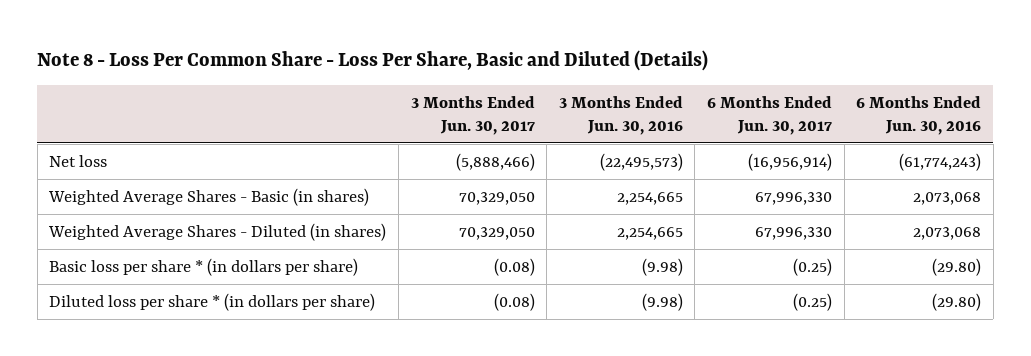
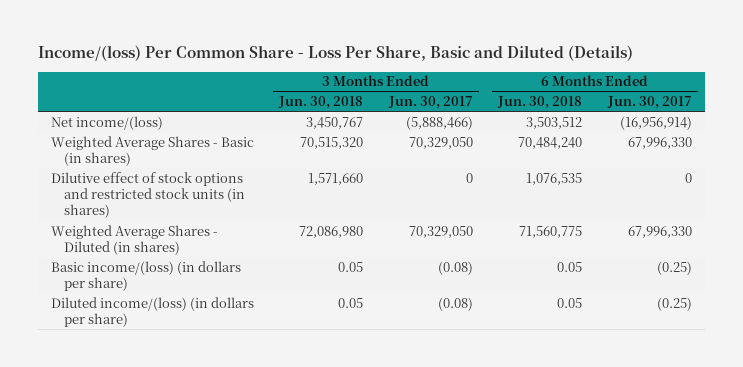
[37,50,709,72] Note 8 - Loss Per Common Share - Loss Per Share, Basic and Diluted (Details) -> [38,45,634,62] Income/(loss) Per Common Share - Loss Per Share, Basic and Diluted (Details)
[558,96,683,135] 3 Months Ended Jun. 30, 2016 -> none
[856,96,982,135] 6 Months Ended Jun. 30, 2016 -> none
none -> [278,96,364,110] Jun. 30, 2018
none -> [497,96,583,110] Jun. 30, 2018
[49,154,108,167] Net loss -> [50,115,163,130] Net income/(loss)
none -> [50,171,246,219] Dilutive effect of stock options and restricted stock units (in shares)
[49,257,359,276] Basic loss per share * (in dollars per share) -> [50,260,241,292] Basic income/(loss) (in dollars per share)
[49,292,376,311] Diluted loss per share * (in dollars per share) -> [50,296,254,328] Diluted income/(loss) (in dollars per share)

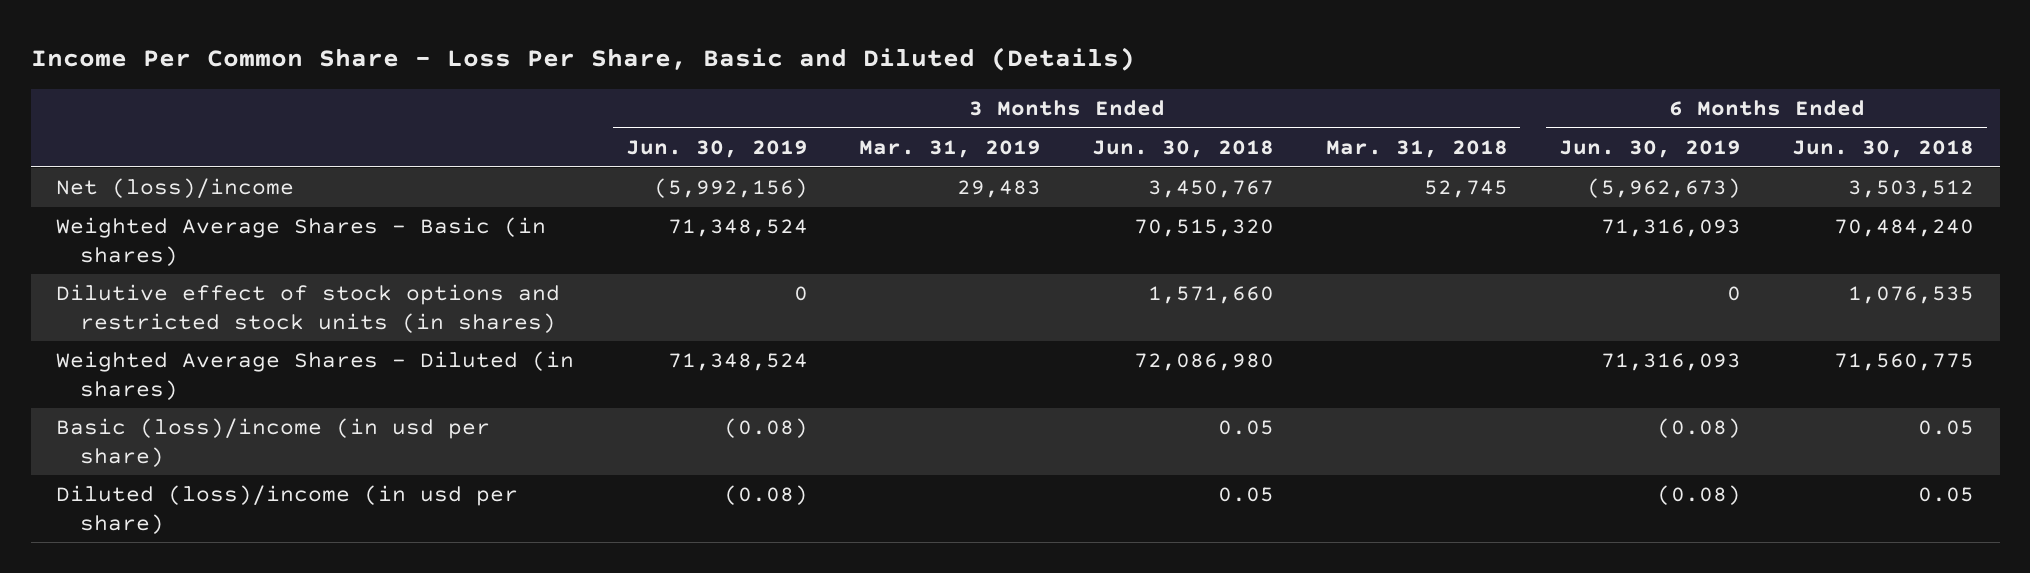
[38,45,634,62] Income/(loss) Per Common Share - Loss Per Share, Basic and Diluted (Details) -> [30,47,1135,72] Income Per Common Share - Loss Per Share, Basic and Diluted (Details)
[387,96,473,110] Jun. 30, 2017 -> none
[606,96,692,110] Jun. 30, 2017 -> none
none -> [625,140,808,159] Jun. 30, 2019
none -> [858,140,1041,159] Mar. 31, 2019
none -> [1325,140,1508,159] Mar. 31, 2018
none -> [1558,140,1741,159] Jun. 30, 2019
[50,115,163,130] Net income/(loss) -> [56,178,295,199] Net (loss)/income
[50,260,241,292] Basic income/(loss) (in dollars per share) -> [56,418,491,467] Basic (loss)/income (in usd per share)
[50,296,254,328] Diluted income/(loss) (in dollars per share) -> [56,485,519,534] Diluted (loss)/income (in usd per share)

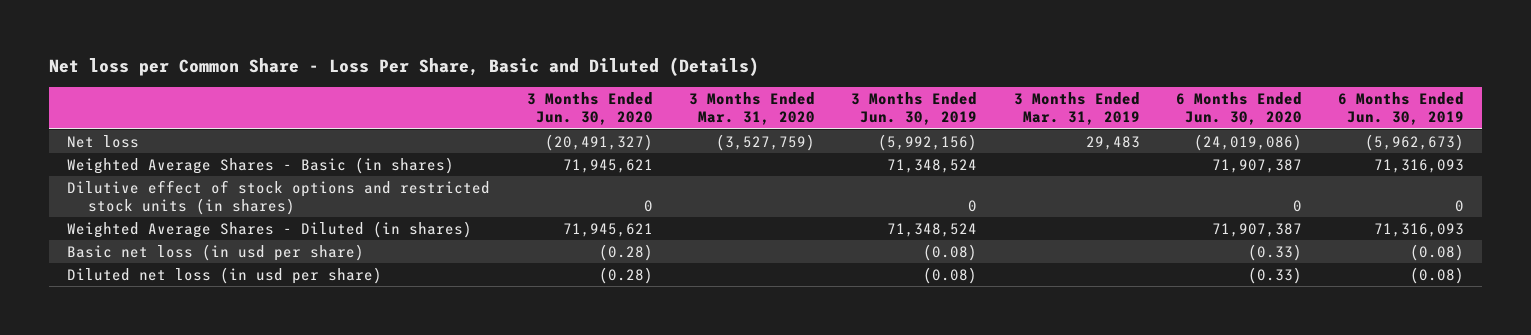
[30,47,1135,72] Income Per Common Share - Loss Per Share, Basic and Diluted (Details) -> [49,57,760,77] Net loss per Common Share - Loss Per Share, Basic and Diluted (Details)
[1092,140,1275,159] Jun. 30, 2018 -> none
[1325,140,1508,159] Mar. 31, 2018 -> none
[1792,140,1975,159] Jun. 30, 2018 -> none
none -> [526,92,653,126] 3 Months Ended Jun. 30, 2020
none -> [688,92,815,126] 3 Months Ended Mar. 31, 2020
none -> [1175,92,1302,126] 6 Months Ended Jun. 30, 2020
[56,178,295,199] Net (loss)/income -> [67,134,140,148] Net loss
[56,418,491,467] Basic (loss)/income (in usd per share) -> [67,243,365,261] Basic net loss (in usd per share)
[56,485,519,534] Diluted (loss)/income (in usd per share) -> [67,266,383,284] Diluted net loss (in usd per share)

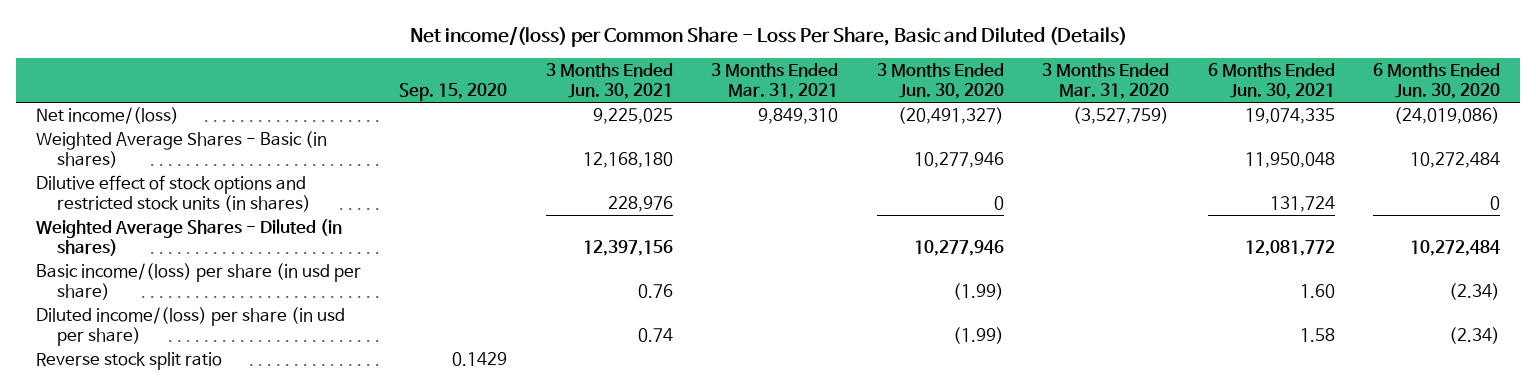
[49,57,760,77] Net loss per Common Share - Loss Per Share, Basic and Diluted (Details) -> [409,25,1127,47] Net income/(loss) per Common Share - Loss Per Share, Basic and Diluted (Details)
[851,92,978,126] 3 Months Ended Jun. 30, 2019 -> none
[1013,92,1140,126] 3 Months Ended Mar. 31, 2019 -> none
[1338,92,1465,126] 6 Months Ended Jun. 30, 2019 -> none
none -> [399,82,508,101] Sep. 15, 2020
none -> [545,63,673,99] 3 Months Ended Jun. 30, 2021
none -> [711,63,839,99] 3 Months Ended Mar. 31, 2021
none -> [1207,63,1335,99] 6 Months Ended Jun. 30, 2021
[67,134,140,148] Net loss -> [35,107,179,125] Net income/(loss)
[562,158,653,173] 71,945,621 -> [913,151,1004,168] 10,277,946
[1211,158,1302,173] 71,907,387 -> [1410,151,1501,168] 10,272,484
[562,222,653,237] 71,945,621 -> [913,239,1004,256] 10,277,946
[1211,222,1302,237] 71,907,387 -> [1410,239,1501,256] 10,272,484
[67,243,365,261] Basic net loss (in usd per share) -> [35,263,361,300] Basic income/(loss) per share (in usd per share)
[598,243,653,261] (0.28) -> [952,282,1004,300] (1.99)
[1247,243,1302,261] (0.33) -> [1449,282,1501,300] (2.34)
[67,266,383,284] Diluted net loss (in usd per share) -> [35,307,345,346] Diluted income/(loss) per share (in usd per share)
[598,266,653,284] (0.28) -> [952,326,1004,344] (1.99)
[1247,266,1302,284] (0.33) -> [1449,326,1501,344] (2.34)
none -> [35,352,222,371] Reverse stock split ratio

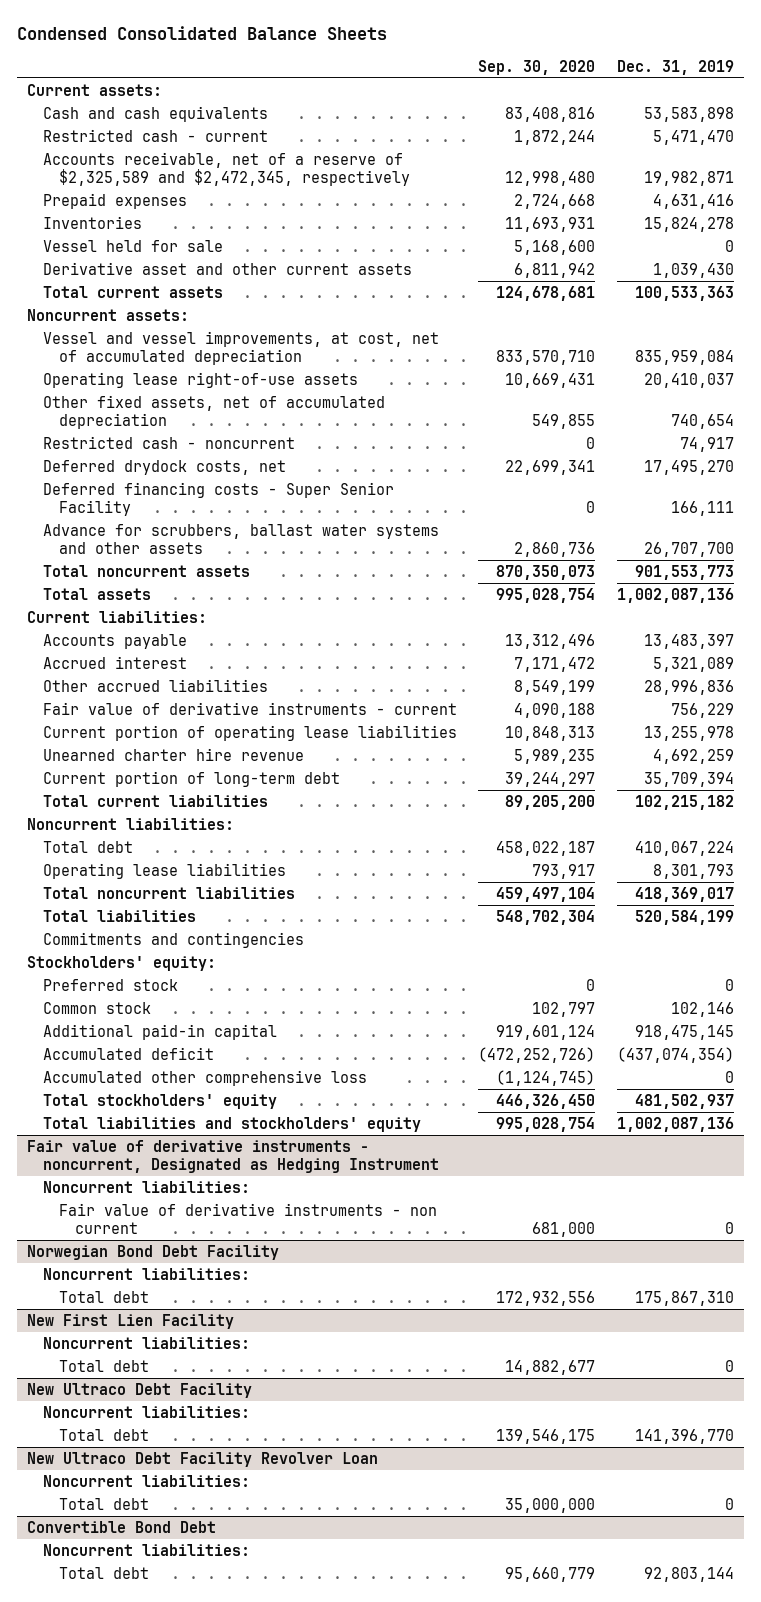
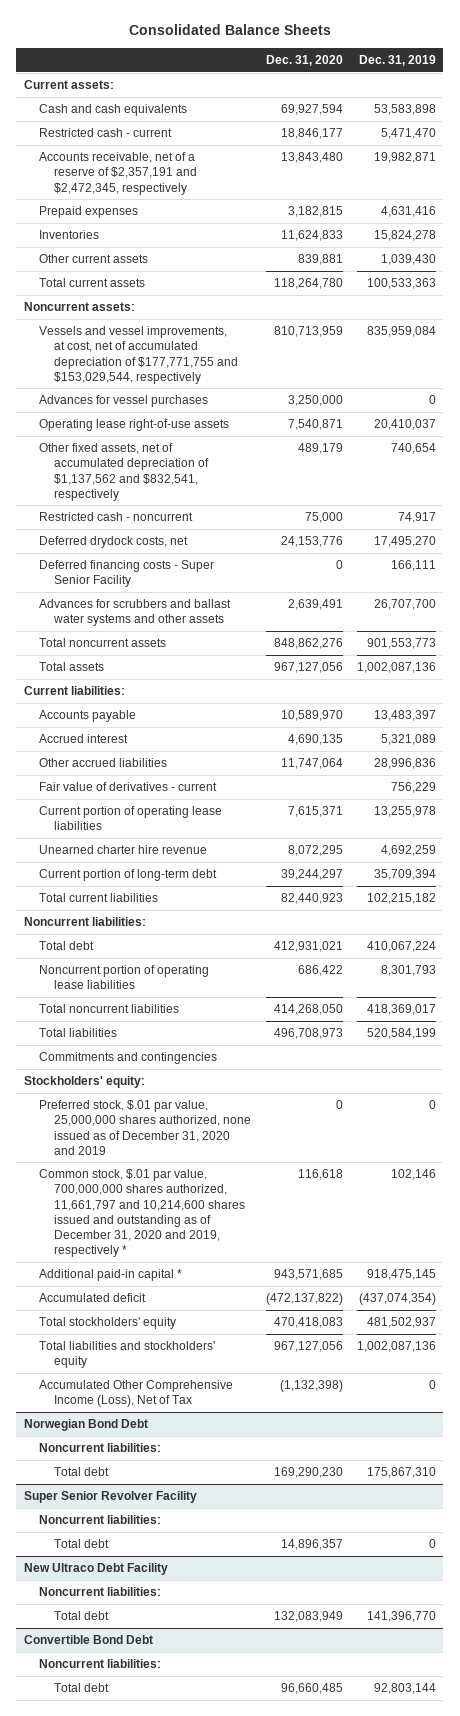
[16,25,387,40] Condensed Consolidated Balance Sheets -> [128,24,331,36] Consolidated Balance Sheets
[478,59,596,75] Sep. 30, 2020 -> none
none -> [265,54,343,66] Dec. 31, 2020
[43,151,411,187] Accounts receivable, net of a reserve of $2,325,589 and $2,472,345, respectively -> [38,152,198,195] Accounts receivable, net of a reserve of $2,357,191 and $2,472,345, respectively
[43,239,224,252] Vessel held for sale -> none
[43,261,413,275] Derivative asset and other current assets -> [38,254,148,264] Other current assets
[43,330,440,366] Vessel and vessel improvements, at cost, net of accumulated depreciation -> [38,326,239,384] Vessels and vessel improvements, at cost, net of accumulated depreciation of $177,771,755 and $153,029,544, respectively
none -> [38,395,208,408] Advances for vessel purchases
[43,394,386,430] Other fixed assets, net of accumulated depreciation -> [38,443,210,501] Other fixed assets, net of accumulated depreciation of $1,137,562 and $832,541, respectively
[43,523,440,555] Advance for scrubbers, ballast water systems and other assets -> [38,599,231,627] Advances for scrubbers and ballast water systems and other assets
[43,701,458,715] Fair value of derivative instruments - current -> [38,782,217,792] Fair value of derivatives - current
[43,862,287,879] Operating lease liabilities -> [38,965,209,990] Noncurrent portion of operating lease liabilities
[43,978,179,991] Preferred stock -> [38,1100,252,1155] Preferred stock, $.01 par value, 25,000,000 shares authorized, none issued as of December 31, 2020 and 2019
[43,1001,152,1014] Common stock -> [38,1169,246,1257] Common stock, $.01 par value, 700,000,000 shares authorized, 11,661,797 and 10,214,600 shares issued and outstanding as of December 31, 2020 and 2019, respectively *
[43,1023,278,1040] Additional paid-in capital -> [38,1269,182,1282] Additional paid-in capital *
[43,1069,368,1086] Accumulated other comprehensive loss -> none
[27,1139,440,1174] Fair value of derivative instruments - noncurrent, Designated as Hedging Instrument -> none
[43,1180,251,1193] Noncurrent liabilities: -> none
[59,1202,438,1235] Fair value of derivative instruments - non current -> none
none -> [38,1380,233,1408] Accumulated Other Comprehensive Income (Loss), Net of Tax
[27,1244,280,1260] Norwegian Bond Debt Facility -> [23,1419,148,1432] Norwegian Bond Debt
[27,1313,235,1329] New First Lien Facility -> none
none -> [23,1491,197,1504] Super Senior Revolver Facility
[27,1451,379,1467] New Ultraco Debt Facility Revolver Loan -> none
[43,1474,251,1487] Noncurrent liabilities: -> none
[59,1497,150,1510] Total debt -> none

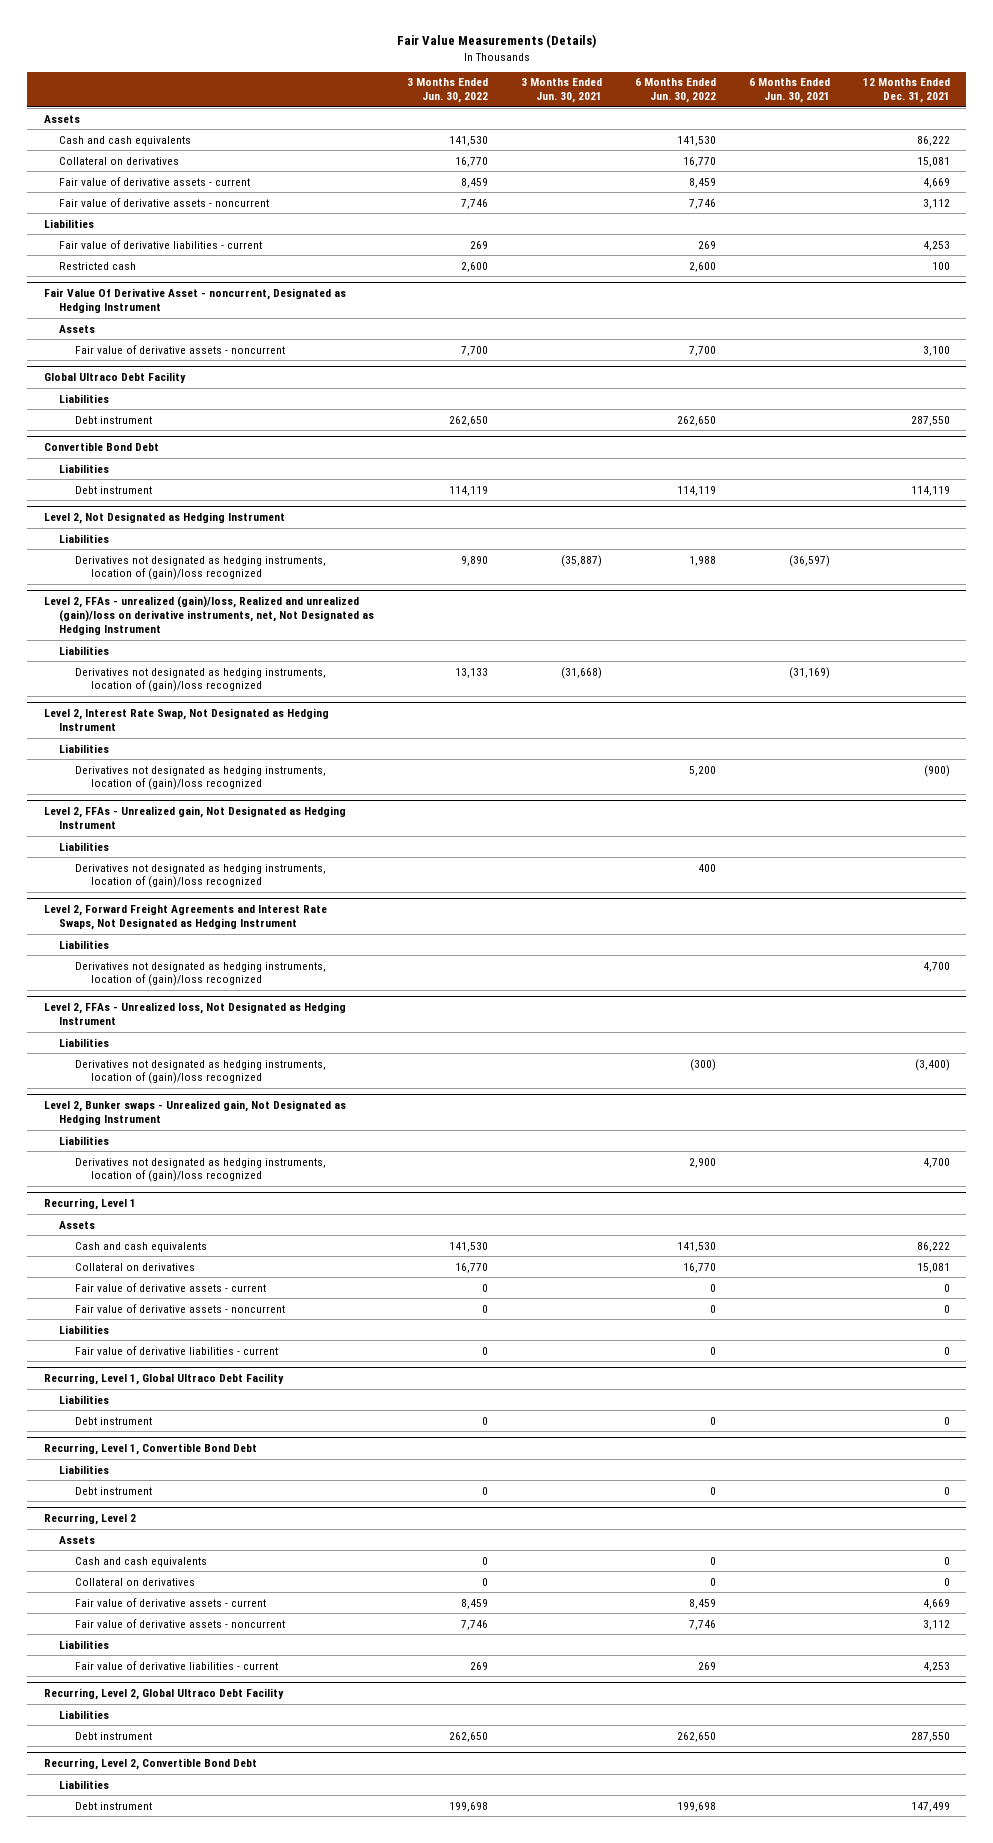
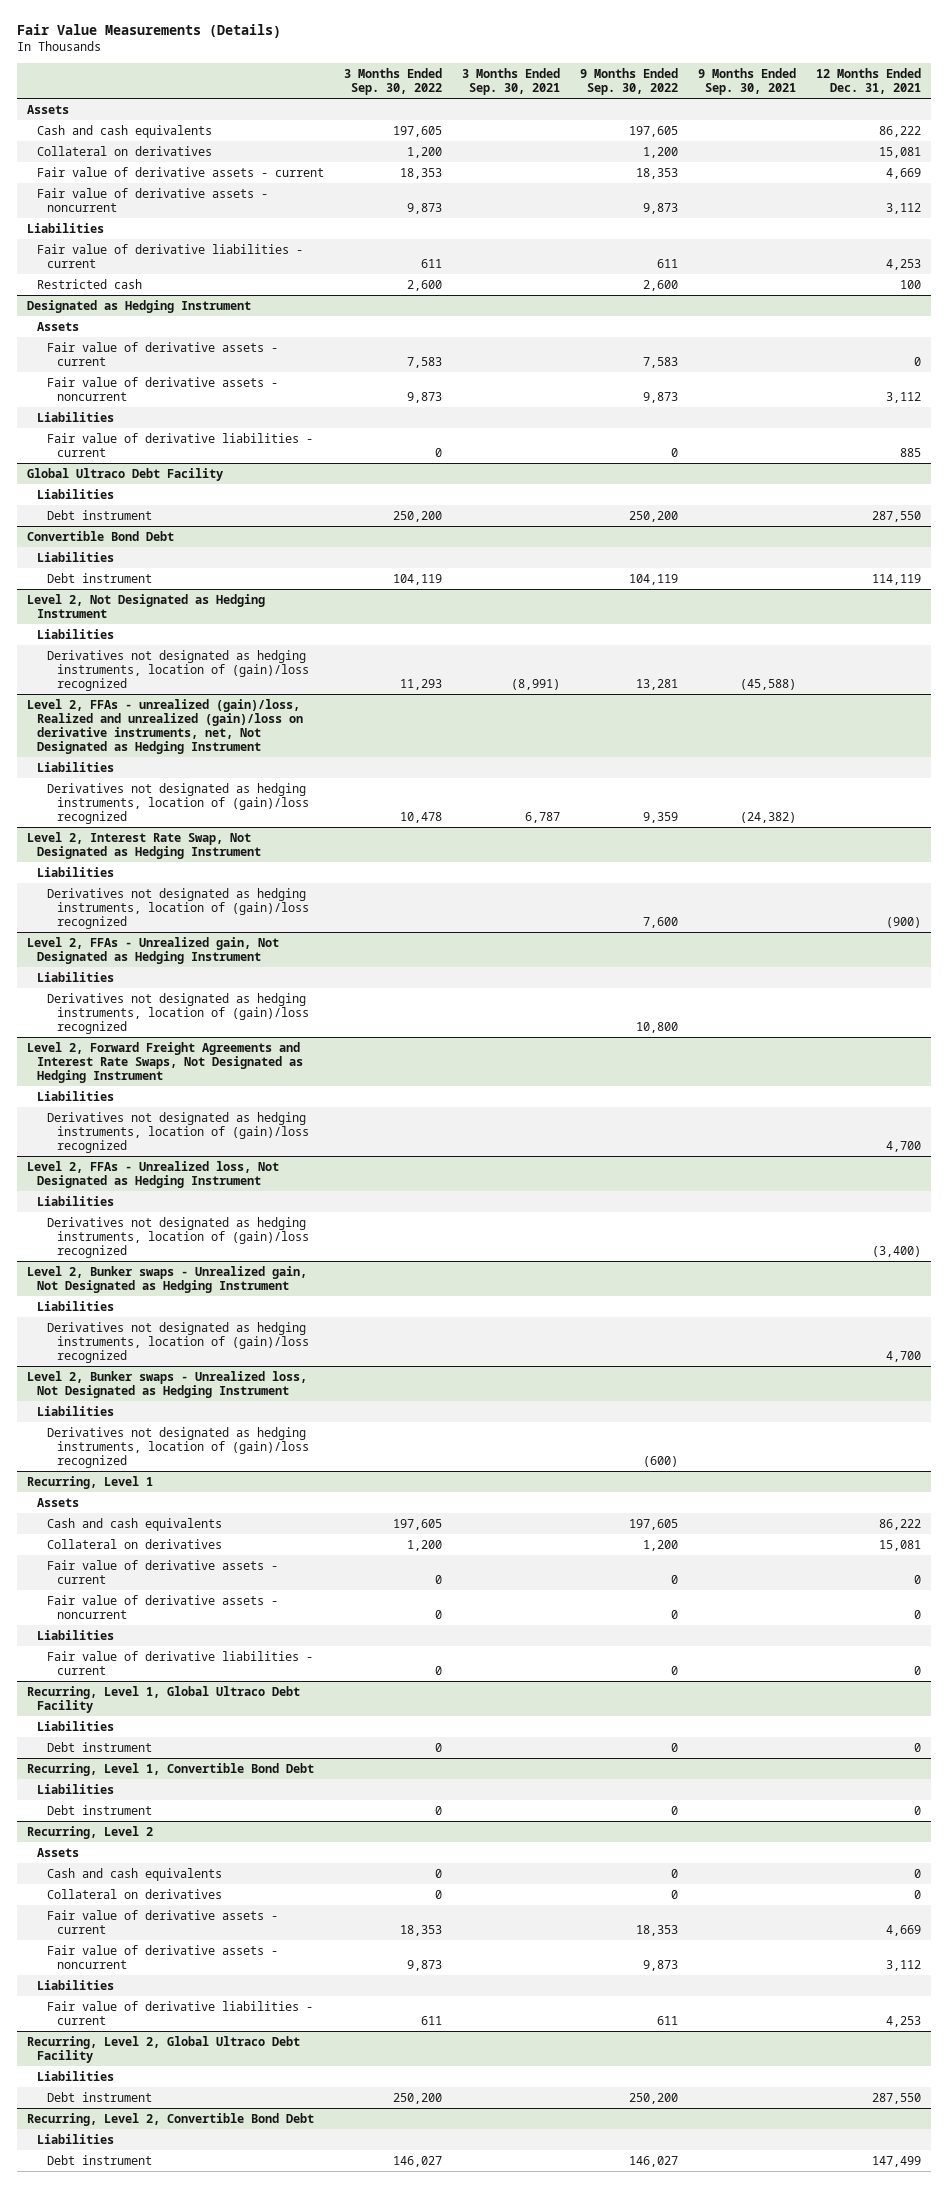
[407,78,489,104] 3 Months Ended Jun. 30, 2022 -> none
[521,78,603,104] 3 Months Ended Jun. 30, 2021 -> none
[634,78,716,104] 6 Months Ended Jun. 30, 2022 -> none
[748,78,830,104] 6 Months Ended Jun. 30, 2021 -> none
none -> [343,68,442,96] 3 Months Ended Sep. 30, 2022
none -> [461,68,560,96] 3 Months Ended Sep. 30, 2021
none -> [580,68,679,96] 9 Months Ended Sep. 30, 2022
none -> [698,68,797,96] 9 Months Ended Sep. 30, 2021
[43,288,346,314] Fair Value Of Derivative Asset - noncurrent, Designated as Hedging Instrument -> none
none -> [26,299,251,313] Designated as Hedging Instrument
none -> [47,341,279,366] Fair value of derivative assets - current
[922,345,950,356] 3,100 -> [886,391,922,403] 3,112
none -> [36,411,114,422] Liabilities
none -> [47,432,314,457] Fair value of derivative liabilities - current
none -> [26,1370,307,1398] Level 2, Bunker swaps - Unrealized loss, Not Designated as Hedging Instrument
none -> [36,1405,114,1416] Liabilities
none -> [47,1426,310,1468] Derivatives not designated as hedging instruments, location of (gain)/loss recognized

